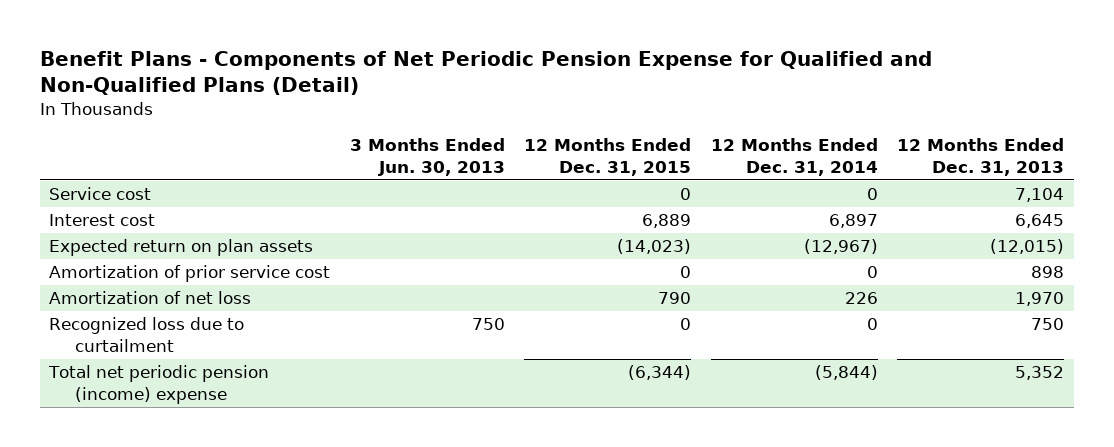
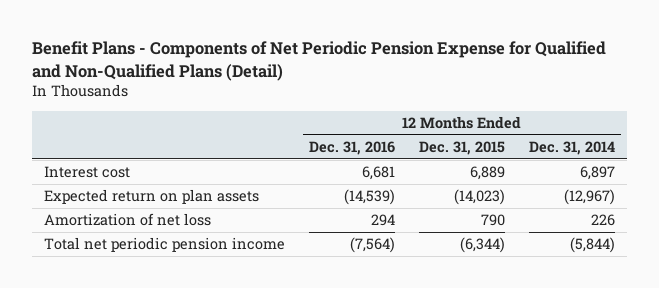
[349,138,505,176] 3 Months Ended Jun. 30, 2013 -> none
[897,138,1065,176] 12 Months Ended Dec. 31, 2013 -> none
none -> [309,140,396,155] Dec. 31, 2016
[49,187,152,201] Service cost -> none
[49,265,331,283] Amortization of prior service cost -> none
[49,317,245,352] Recognized loss due to curtailment -> none
[48,365,270,404] Total net periodic pension (income) expense -> [43,237,285,253] Total net periodic pension income

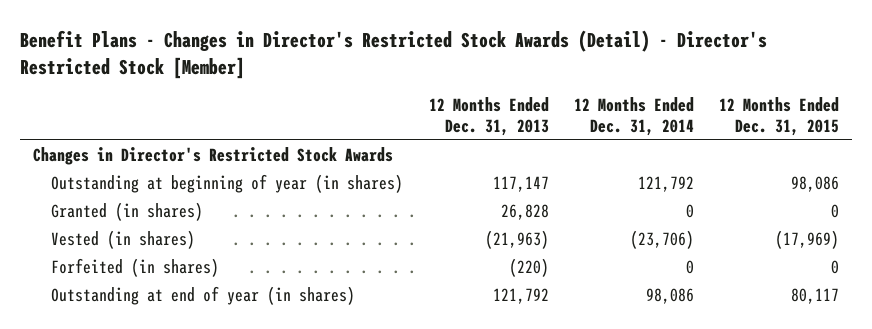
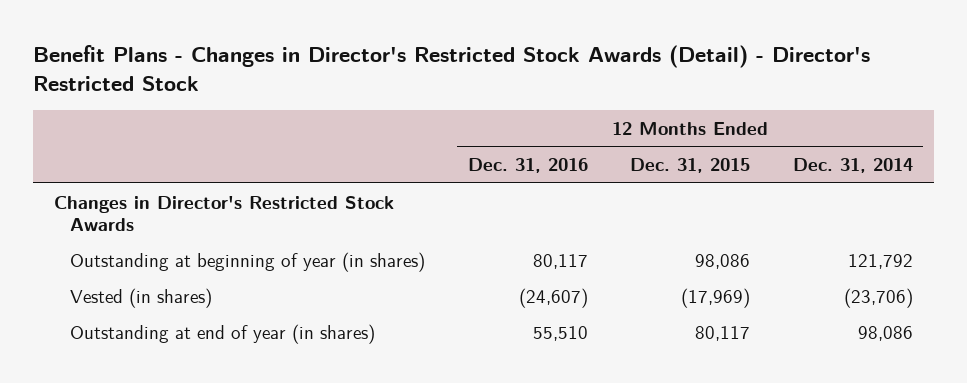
[19,29,767,79] Benefit Plans - Changes in Director's Restricted Stock Awards (Detail) - Director's Restricted Stock [Member] -> [33,45,871,92] Benefit Plans - Changes in Director's Restricted Stock Awards (Detail) - Director's Restricted Stock
[428,97,549,136] 12 Months Ended Dec. 31, 2013 -> none
none -> [467,158,588,174] Dec. 31, 2016
[51,202,204,222] Granted (in shares) -> none
[51,258,220,278] Forfeited (in shares) -> none

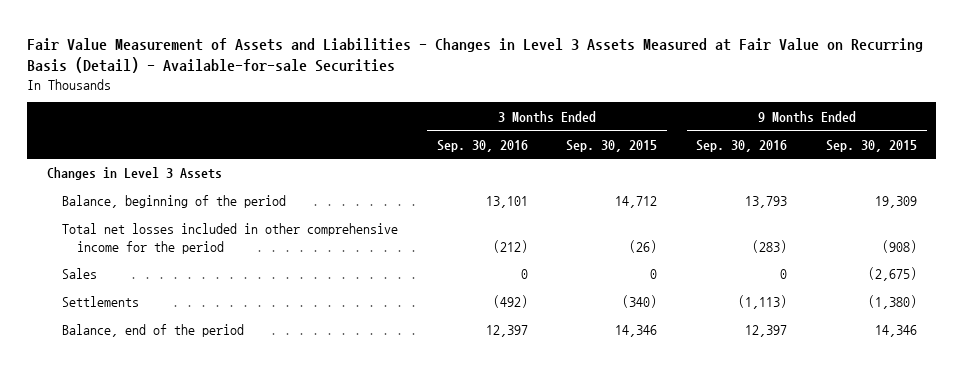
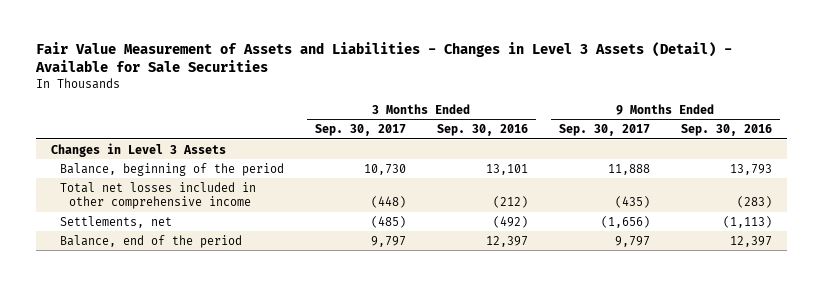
[27,37,924,73] Fair Value Measurement of Assets and Liabilities - Changes in Level 3 Assets Measured at Fair Value on Recurring Basis (Detail) - Available-for-sale Securities -> [34,41,732,73] Fair Value Measurement of Assets and Liabilities - Changes in Level 3 Assets (Detail) - Available for Sale Securities
[566,139,658,152] Sep. 30, 2015 -> none
[826,139,918,152] Sep. 30, 2015 -> none
none -> [314,124,406,137] Sep. 30, 2017
none -> [558,124,650,137] Sep. 30, 2017
[61,268,97,280] Sales -> none
[61,223,398,254] Total net losses included in other comprehensive income for the period -> [60,181,257,210] Total net losses included in other comprehensive income
[61,296,139,308] Settlements -> [60,215,173,228] Settlements, net

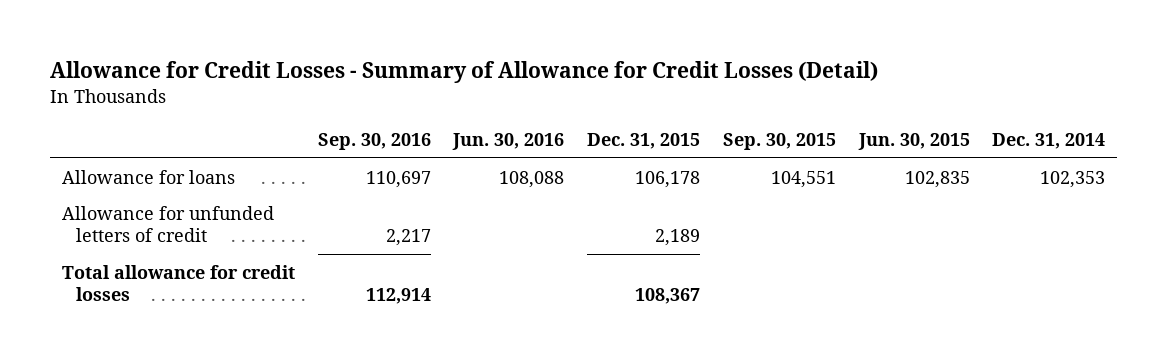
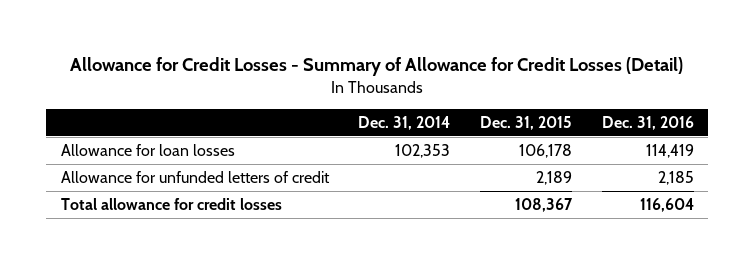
[317,132,431,150] Sep. 30, 2016 -> none
[452,132,565,150] Jun. 30, 2016 -> none
[722,132,836,150] Sep. 30, 2015 -> none
[857,132,970,150] Jun. 30, 2015 -> none
none -> [601,115,694,130] Dec. 31, 2016
[61,169,235,184] Allowance for loans -> [60,144,235,157] Allowance for loan losses

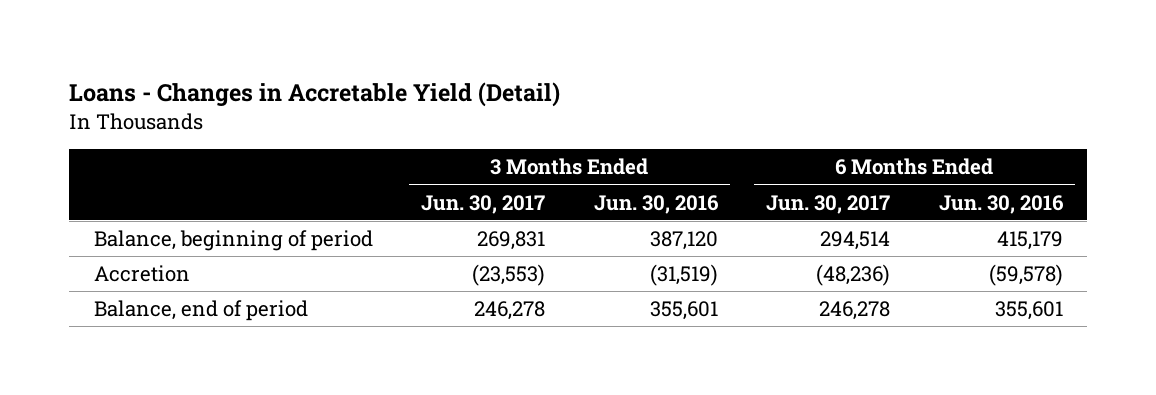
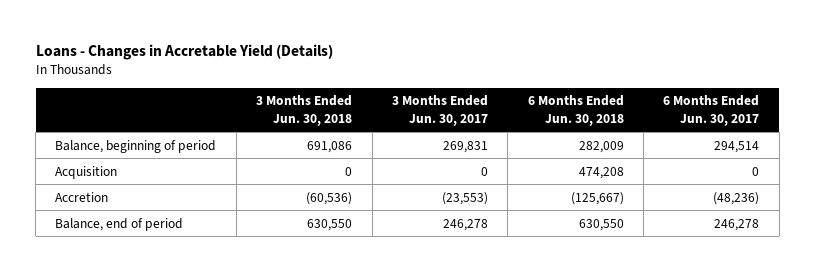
[69,82,561,108] Loans - Changes in Accretable Yield (Detail) -> [35,44,333,61] Loans - Changes in Accretable Yield (Details)
[593,194,719,214] Jun. 30, 2016 -> none
[938,194,1064,214] Jun. 30, 2016 -> none
none -> [256,95,353,126] 3 Months Ended Jun. 30, 2018
none -> [527,95,624,126] 6 Months Ended Jun. 30, 2018
none -> [55,165,118,179] Acquisition

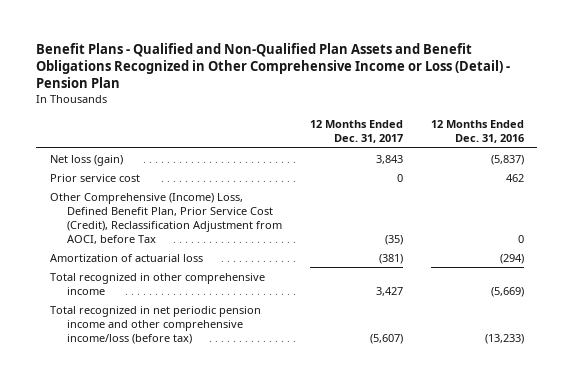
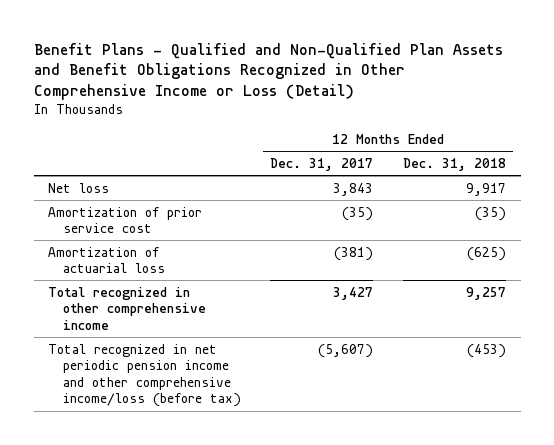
[36,42,511,89] Benefit Plans - Qualified and Non-Qualified Plan Assets and Benefit Obligations Recognized in Other Comprehensive Income or Loss (Detail) - Pension Plan -> [33,42,503,101] Benefit Plans - Qualified and Non-Qualified Plan Assets and Benefit Obligations Recognized in Other Comprehensive Income or Loss (Detail)
[430,120,524,144] 12 Months Ended Dec. 31, 2016 -> none
none -> [402,158,506,172] Dec. 31, 2018
[50,173,141,182] Prior service cost -> none
[50,154,124,166] Net loss (gain) -> [48,182,110,193] Net loss
[50,192,283,244] Other Comprehensive (Income) Loss, Defined Benefit Plan, Prior Service Cost (Credit), Reclassification Adjustment from AOCI, before Tax -> [48,206,203,234] Amortization of prior service cost

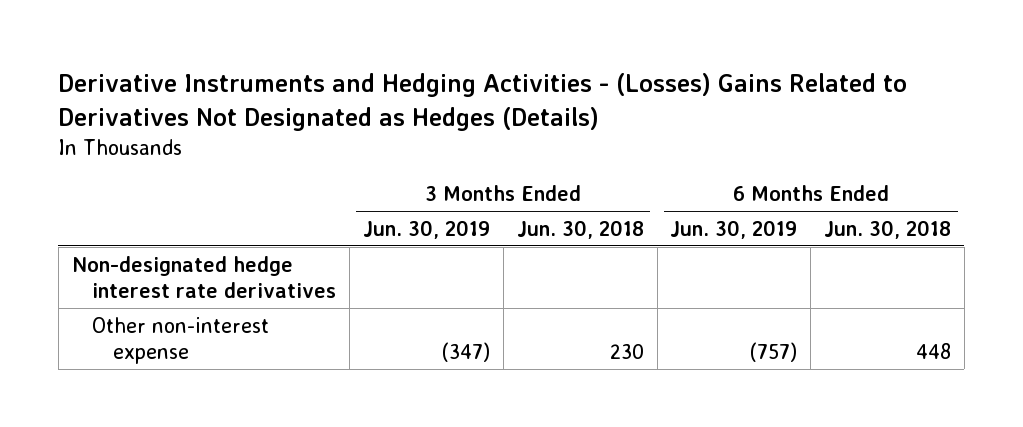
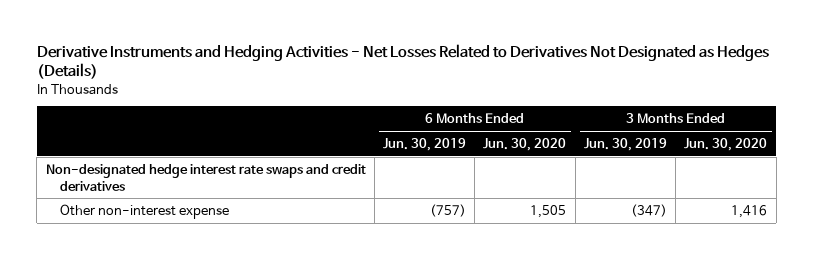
[58,72,908,131] Derivative Instruments and Hedging Activities - (Losses) Gains Related to Derivatives Not Designated as Hedges (Details) -> [36,43,769,80] Derivative Instruments and Hedging Activities - Net Losses Related to Derivatives Not Designated as Hedges (Details)
[516,219,644,239] Jun. 30, 2018 -> none
[824,219,952,239] Jun. 30, 2018 -> none
none -> [483,138,567,152] Jun. 30, 2020
none -> [684,138,768,152] Jun. 30, 2020
[71,255,337,299] Non-designated hedge interest rate derivatives -> [45,164,366,191] Non-designated hedge interest rate swaps and credit derivatives

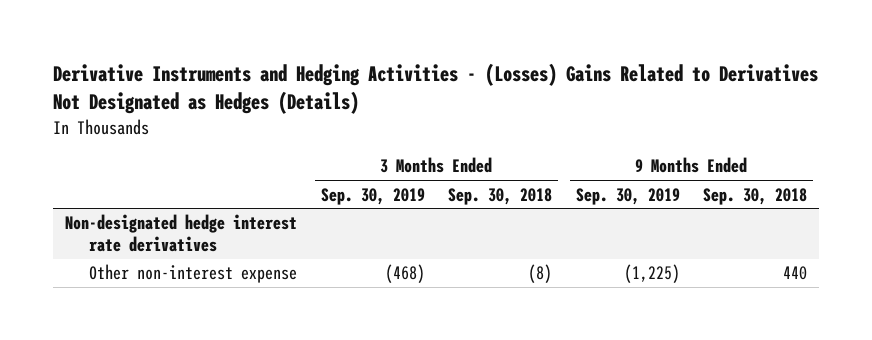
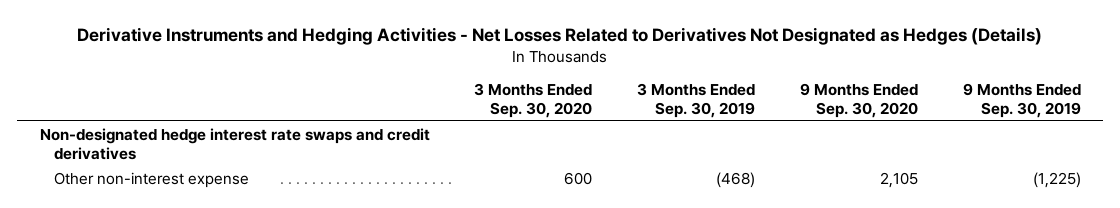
[53,63,819,115] Derivative Instruments and Hedging Activities - (Losses) Gains Related to Derivatives Not Designated as Hedges (Details) -> [77,27,1043,46] Derivative Instruments and Hedging Activities - Net Losses Related to Derivatives Not Designated as Hedges (Details)
[448,187,553,205] Sep. 30, 2018 -> none
[702,187,807,205] Sep. 30, 2018 -> none
none -> [474,83,593,118] 3 Months Ended Sep. 30, 2020
none -> [800,83,919,118] 9 Months Ended Sep. 30, 2020
[64,214,297,252] Non-designated hedge interest rate derivatives -> [39,127,430,160] Non-designated hedge interest rate swaps and credit derivatives

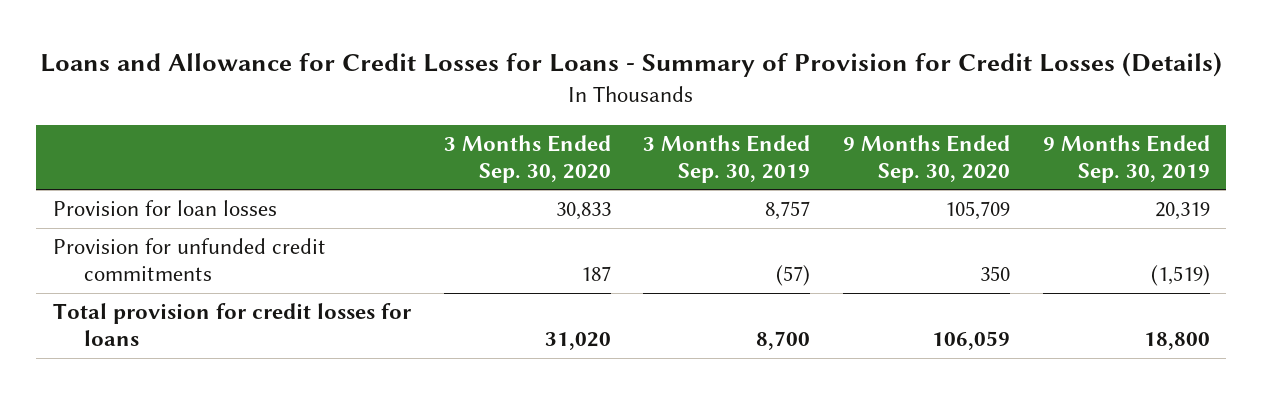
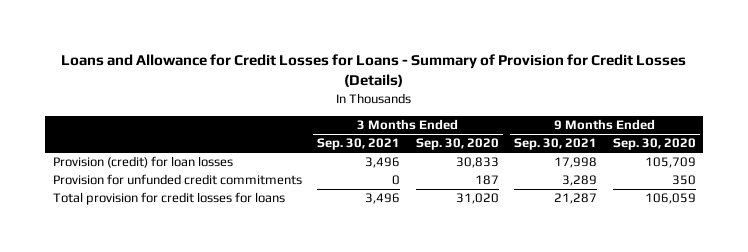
[643,134,811,183] 3 Months Ended Sep. 30, 2019 -> none
[1042,134,1210,183] 9 Months Ended Sep. 30, 2019 -> none
none -> [317,138,401,151] Sep. 30, 2021
none -> [514,138,598,151] Sep. 30, 2021
[52,200,277,217] Provision for loan losses -> [52,156,233,169] Provision (credit) for loan losses

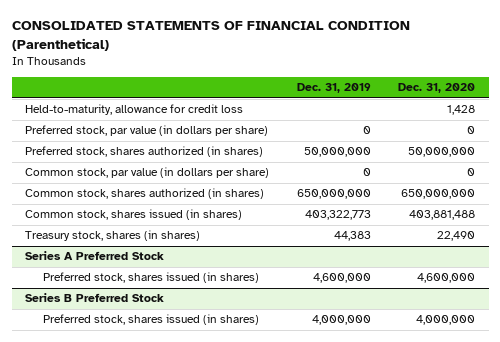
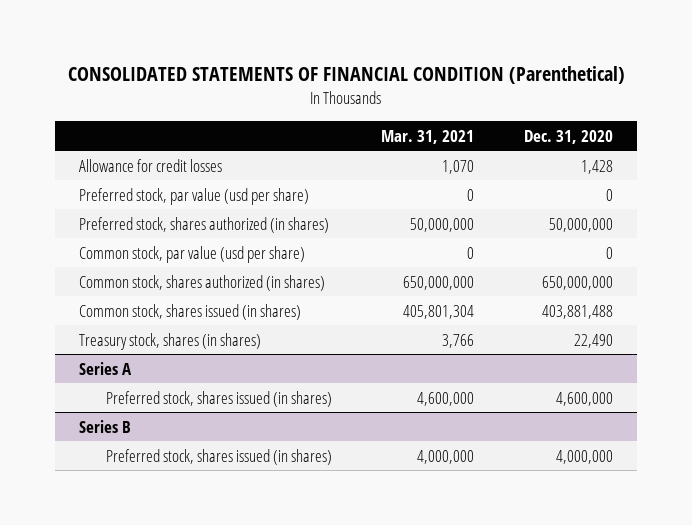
[296,83,371,94] Dec. 31, 2019 -> none
none -> [381,129,475,144] Mar. 31, 2021
[25,104,244,116] Held-to-maturity, allowance for credit loss -> [79,158,223,172] Allowance for credit losses
[25,125,269,137] Preferred stock, par value (in dollars per share) -> [79,187,310,205] Preferred stock, par value (usd per share)
[25,167,270,179] Common stock, par value (in dollars per share) -> [79,245,306,263] Common stock, par value (usd per share)
[25,251,165,261] Series A Preferred Stock -> [79,361,133,375] Series A
[25,293,165,303] Series B Preferred Stock -> [79,419,132,433] Series B

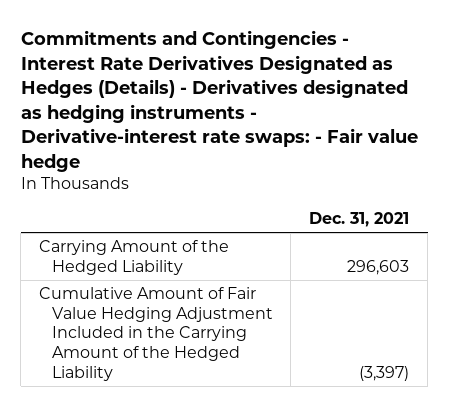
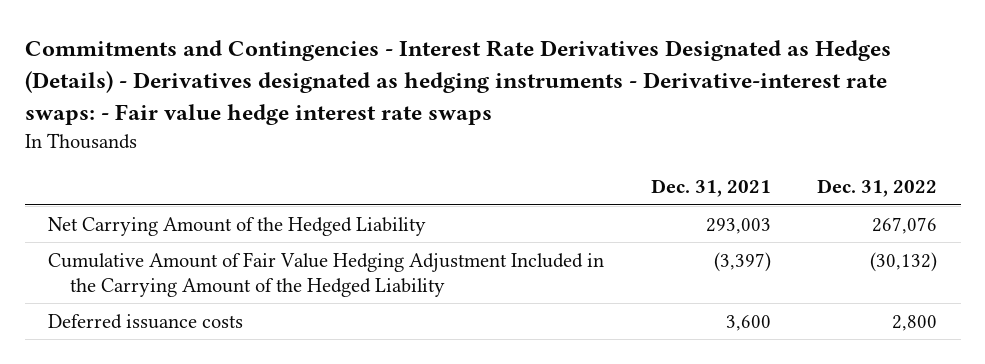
[20,30,418,172] Commitments and Contingencies - Interest Rate Derivatives Designated as Hedges (Details) - Derivatives designated as hedging instruments - Derivative-interest rate swaps: - Fair value hedge -> [24,40,891,126] Commitments and Contingencies - Interest Rate Derivatives Designated as Hedges (Details) - Derivatives designated as hedging instruments - Derivative-interest rate swaps: - Fair value hedge interest rate swaps
none -> [817,179,938,198] Dec. 31, 2022
[39,240,230,275] Carrying Amount of the Hedged Liability -> [47,216,426,236] Net Carrying Amount of the Hedged Liability
[347,259,410,275] 296,603 -> [705,217,771,234] 293,003
none -> [47,313,243,329] Deferred issuance costs

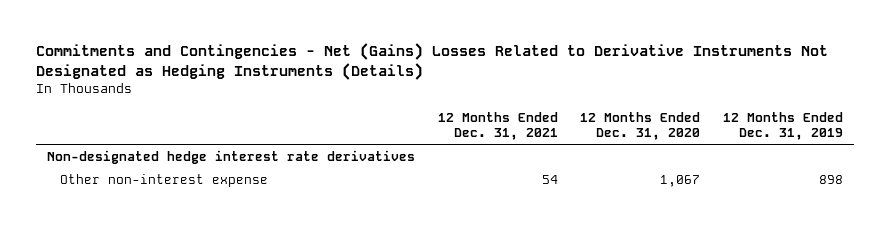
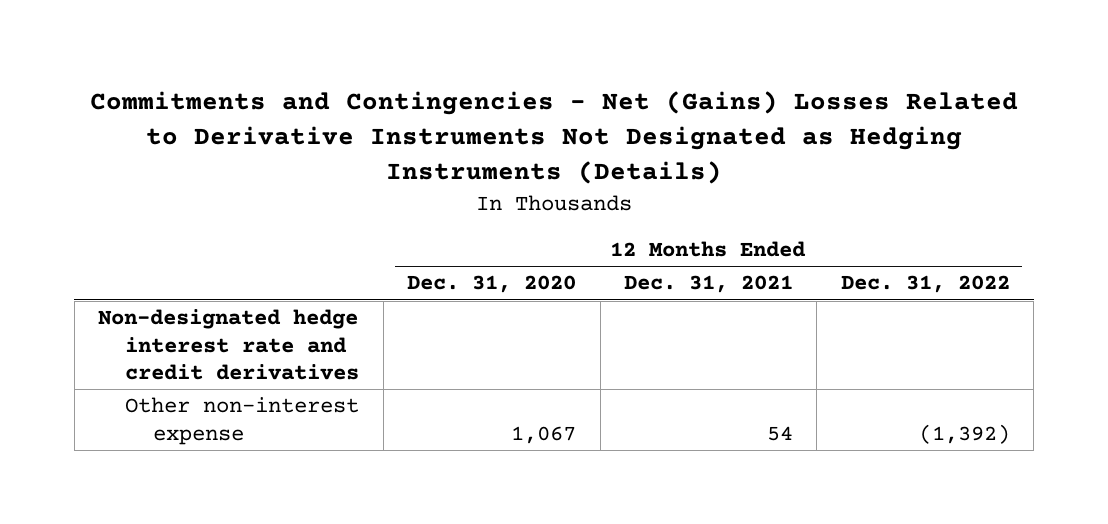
[722,111,843,141] 12 Months Ended Dec. 31, 2019 -> none
none -> [840,275,1010,294] Dec. 31, 2022
[47,149,416,164] Non-designated hedge interest rate derivatives -> [98,309,360,380] Non-designated hedge interest rate and credit derivatives

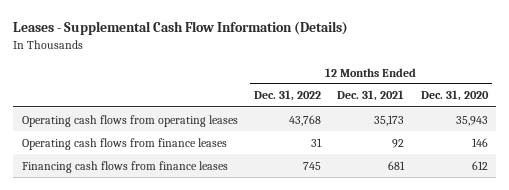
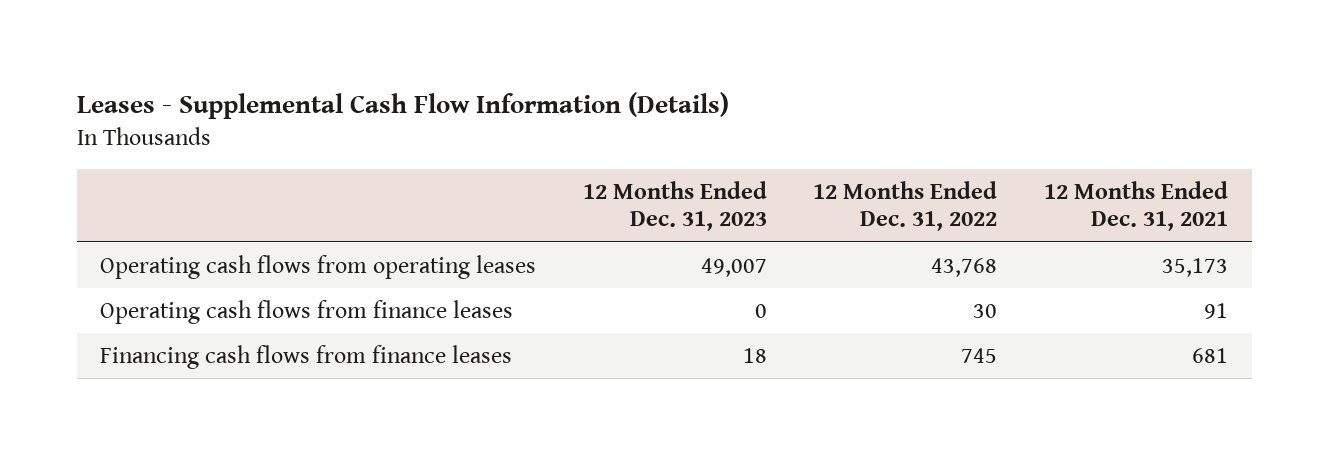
[420,90,489,102] Dec. 31, 2020 -> none
none -> [582,180,767,232] 12 Months Ended Dec. 31, 2023
[310,137,322,147] 31 -> [973,303,998,318] 30
[392,138,405,148] 92 -> [1204,302,1229,319] 91

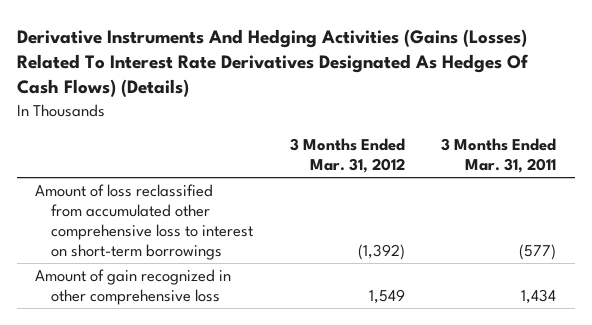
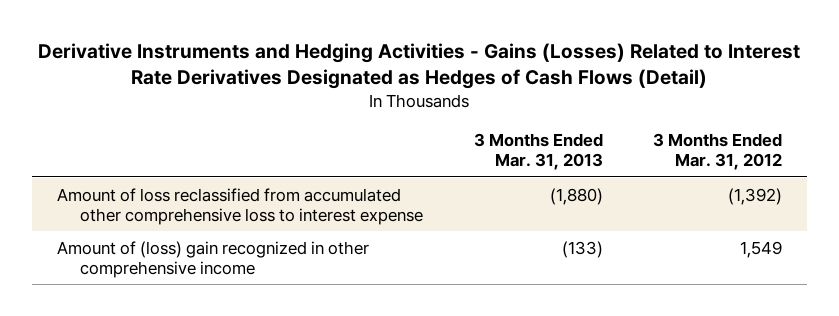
[17,28,530,98] Derivative Instruments And Hedging Activities (Gains (Losses) Related To Interest Rate Derivatives Designated As Hedges Of Cash Flows) (Details) -> [38,42,801,90] Derivative Instruments and Hedging Activities - Gains (Losses) Related to Interest Rate Derivatives Designated as Hedges of Cash Flows (Detail)
[441,138,557,174] 3 Months Ended Mar. 31, 2011 -> none
none -> [473,133,603,171] 3 Months Ended Mar. 31, 2013
[35,184,254,260] Amount of loss reclassified from accumulated other comprehensive loss to interest on short-term borrowings -> [56,187,424,225] Amount of loss reclassified from accumulated other comprehensive loss to interest expense
[35,269,232,305] Amount of gain recognized in other comprehensive loss -> [56,240,369,278] Amount of (loss) gain recognized in other comprehensive income

